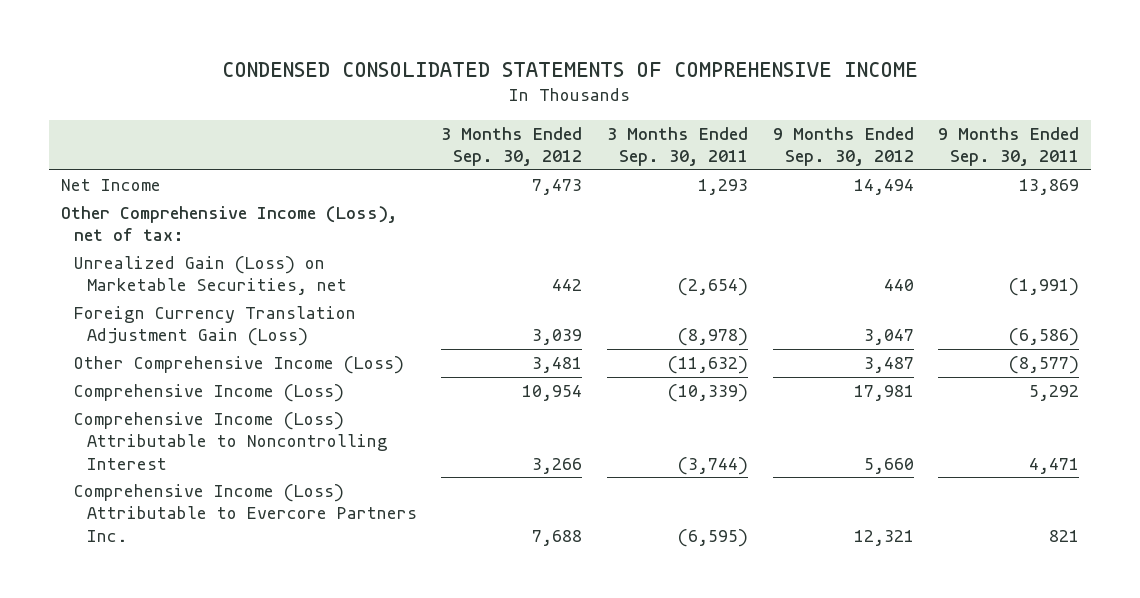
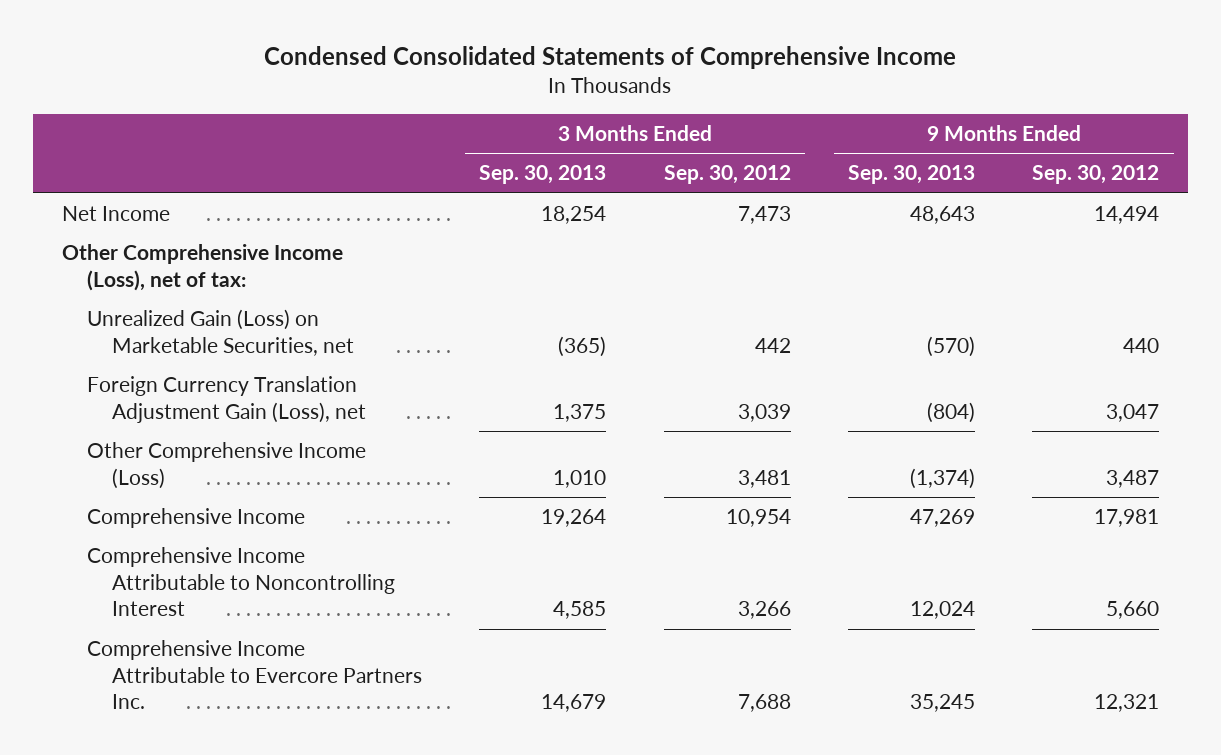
[222,61,919,77] CONDENSED CONSOLIDATED STATEMENTS OF COMPREHENSIVE INCOME -> [264,46,957,70] Condensed Consolidated Statements of Comprehensive Income
[606,126,748,166] 3 Months Ended Sep. 30, 2011 -> none
[938,126,1080,166] 9 Months Ended Sep. 30, 2011 -> none
none -> [479,165,607,185] Sep. 30, 2013
none -> [848,165,976,185] Sep. 30, 2013
[74,306,357,347] Foreign Currency Translation Adjustment Gain (Loss) -> [86,376,367,423] Foreign Currency Translation Adjustment Gain (Loss), net
[74,384,345,403] Comprehensive Income (Loss) -> [86,508,305,529] Comprehensive Income
[74,412,388,470] Comprehensive Income (Loss) Attributable to Noncontrolling Interest -> [86,547,396,617] Comprehensive Income Attributable to Noncontrolling Interest
[74,484,417,542] Comprehensive Income (Loss) Attributable to Evercore Partners Inc. -> [86,640,423,710] Comprehensive Income Attributable to Evercore Partners Inc.

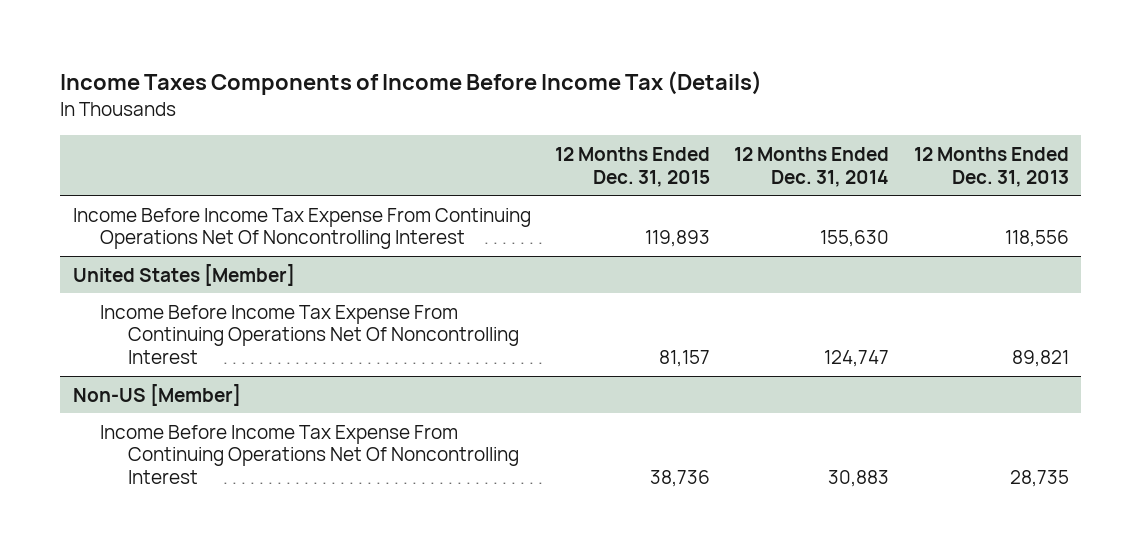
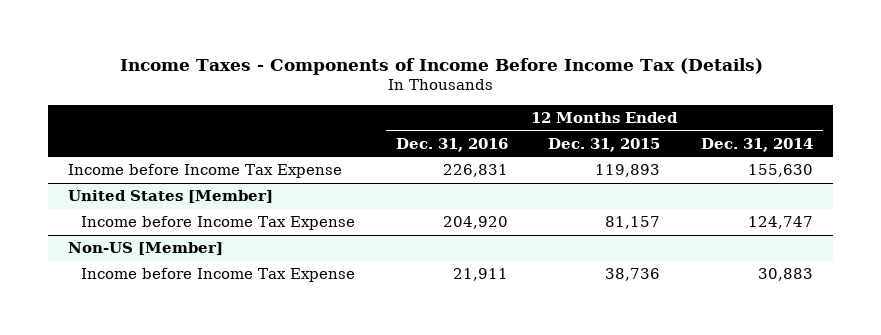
[60,71,763,96] Income Taxes Components of Income Before Income Tax (Details) -> [119,57,763,75] Income Taxes - Components of Income Before Income Tax (Details)
[913,146,1069,187] 12 Months Ended Dec. 31, 2013 -> none
none -> [395,137,508,152] Dec. 31, 2016
[72,207,531,250] Income Before Income Tax Expense From Continuing Operations Net Of Noncontrolling Interest -> [68,164,343,179] Income before Income Tax Expense
[100,304,520,365] Income Before Income Tax Expense From Continuing Operations Net Of Noncontrolling Interest -> [81,216,356,231] Income before Income Tax Expense
[100,424,520,485] Income Before Income Tax Expense From Continuing Operations Net Of Noncontrolling Interest -> [81,268,356,283] Income before Income Tax Expense

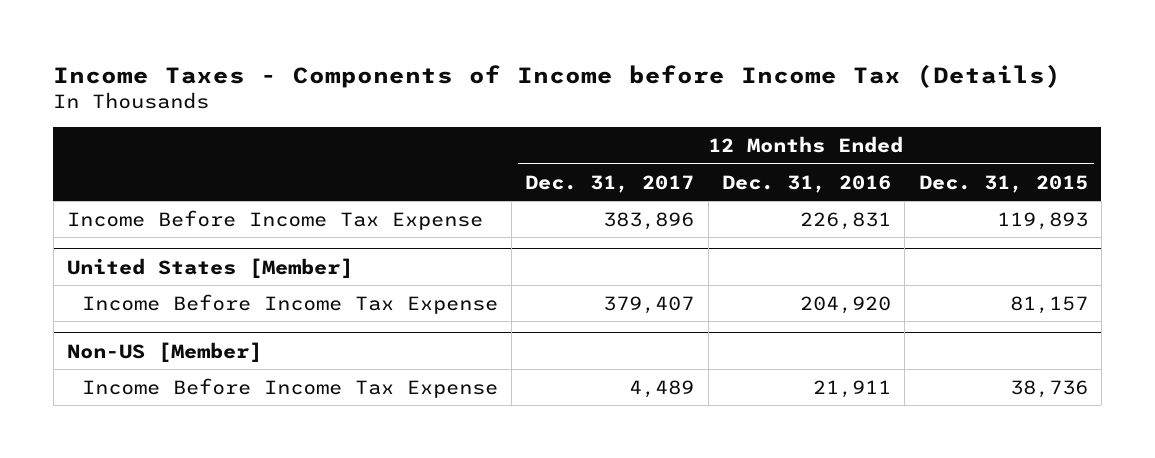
[119,57,763,75] Income Taxes - Components of Income Before Income Tax (Details) -> [53,63,1062,88] Income Taxes - Components of Income before Income Tax (Details)
[701,137,814,152] Dec. 31, 2014 -> none
none -> [525,174,695,193] Dec. 31, 2017
[68,164,343,179] Income before Income Tax Expense -> [67,209,484,230] Income Before Income Tax Expense
[81,216,356,231] Income before Income Tax Expense -> [81,293,498,314] Income Before Income Tax Expense
[81,268,356,283] Income before Income Tax Expense -> [81,377,498,398] Income Before Income Tax Expense

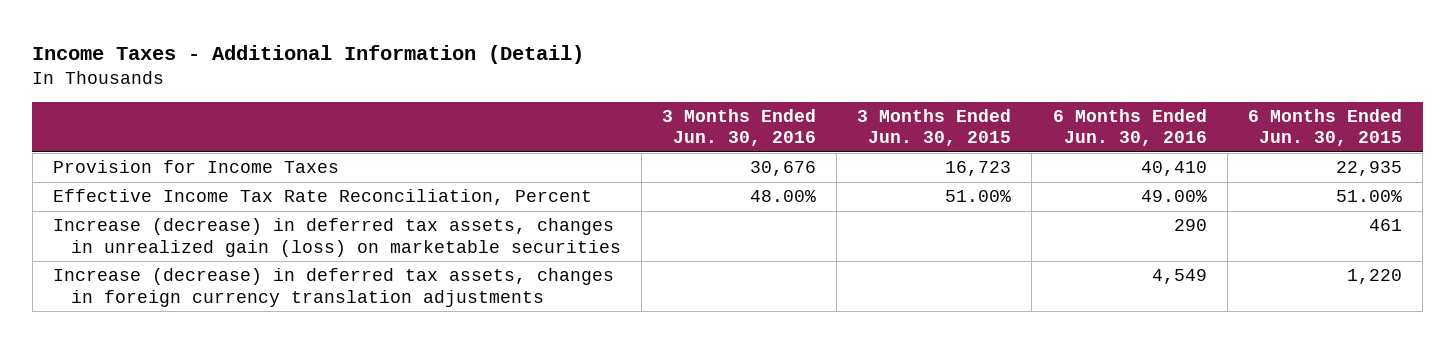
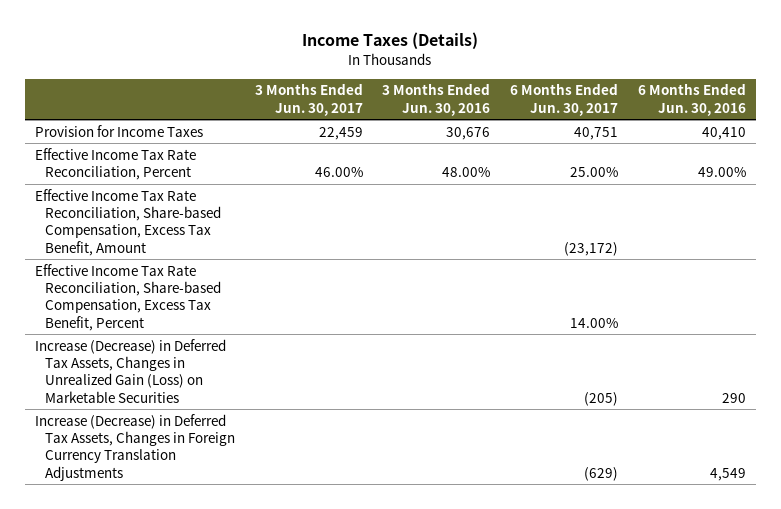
[32,44,585,64] Income Taxes - Additional Information (Detail) -> [302,32,479,50] Income Taxes (Details)
[857,109,1012,147] 3 Months Ended Jun. 30, 2015 -> none
[1247,109,1402,147] 6 Months Ended Jun. 30, 2015 -> none
none -> [254,83,363,116] 3 Months Ended Jun. 30, 2017
none -> [510,83,619,116] 6 Months Ended Jun. 30, 2017
none -> [34,188,221,256] Effective Income Tax Rate Reconciliation, Share-based Compensation, Excess Tax Benefit, Amount
none -> [34,263,221,331] Effective Income Tax Rate Reconciliation, Share-based Compensation, Excess Tax Benefit, Percent
[52,218,621,257] Increase (decrease) in deferred tax assets, changes in unrealized gain (loss) on marketable securities -> [34,338,226,403] Increase (Decrease) in Deferred Tax Assets, Changes in Unrealized Gain (Loss) on Marketable Securities
[52,268,614,307] Increase (decrease) in deferred tax assets, changes in foreign currency translation adjustments -> [34,413,235,481] Increase (Decrease) in Deferred Tax Assets, Changes in Foreign Currency Translation Adjustments

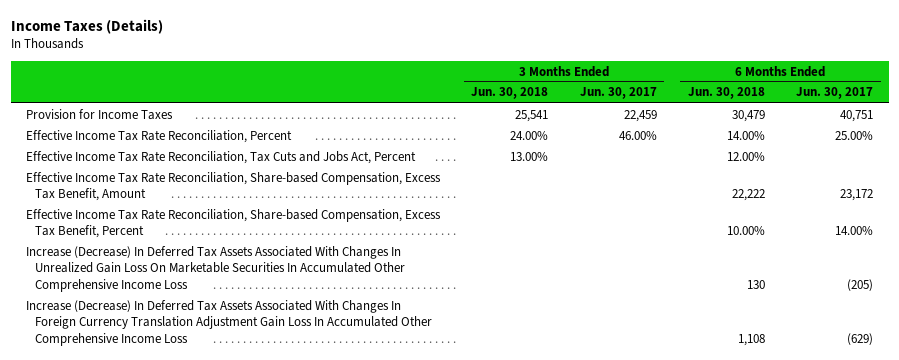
[382,83,491,116] 3 Months Ended Jun. 30, 2016 -> none
[637,83,746,116] 6 Months Ended Jun. 30, 2016 -> none
none -> [471,87,549,100] Jun. 30, 2018
none -> [687,87,765,100] Jun. 30, 2018
none -> [26,150,417,164] Effective Income Tax Rate Reconciliation, Tax Cuts and Jobs Act, Percent
[564,241,619,256] (23,172) -> [840,189,874,202] 23,172
[34,338,226,403] Increase (Decrease) in Deferred Tax Assets, Changes in Unrealized Gain (Loss) on Marketable Securities -> [26,245,406,292] Increase (Decrease) In Deferred Tax Assets Associated With Changes In Unrealized Gain Loss On Marketable Securities In Accumulated Other Comprehensive Income Loss
[34,413,235,481] Increase (Decrease) in Deferred Tax Assets, Changes in Foreign Currency Translation Adjustments -> [26,299,433,346] Increase (Decrease) In Deferred Tax Assets Associated With Changes In Foreign Currency Translation Adjustment Gain Loss In Accumulated Other Comprehensive Income Loss

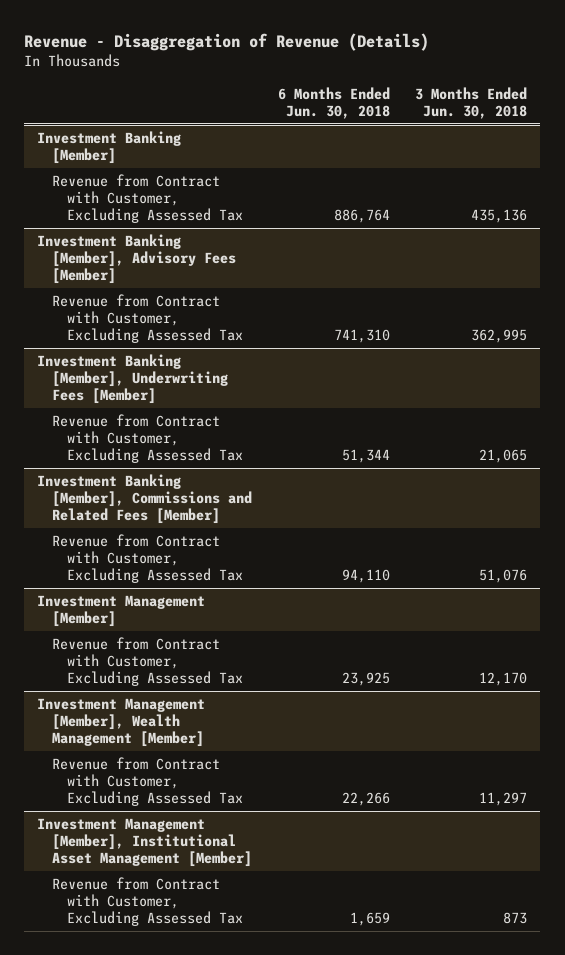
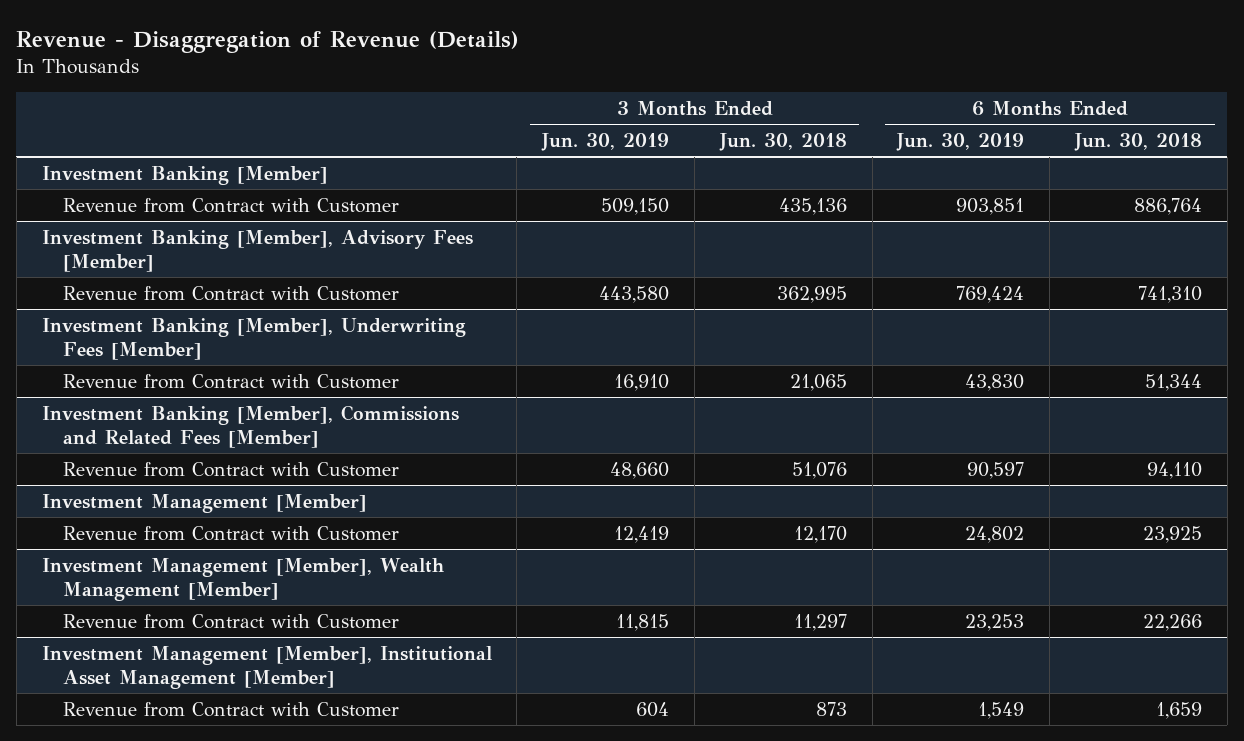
none -> [541,132,670,151] Jun. 30, 2019
none -> [896,132,1025,151] Jun. 30, 2019
[52,174,244,223] Revenue from Contract with Customer, Excluding Assessed Tax -> [63,197,400,213] Revenue from Contract with Customer
[52,294,244,343] Revenue from Contract with Customer, Excluding Assessed Tax -> [63,285,400,301] Revenue from Contract with Customer
[52,414,244,463] Revenue from Contract with Customer, Excluding Assessed Tax -> [63,373,400,389] Revenue from Contract with Customer
[52,534,244,583] Revenue from Contract with Customer, Excluding Assessed Tax -> [63,461,400,477] Revenue from Contract with Customer
[52,637,244,686] Revenue from Contract with Customer, Excluding Assessed Tax -> [63,525,400,541] Revenue from Contract with Customer
[52,757,244,806] Revenue from Contract with Customer, Excluding Assessed Tax -> [63,613,400,629] Revenue from Contract with Customer
[52,877,244,926] Revenue from Contract with Customer, Excluding Assessed Tax -> [63,701,400,717] Revenue from Contract with Customer

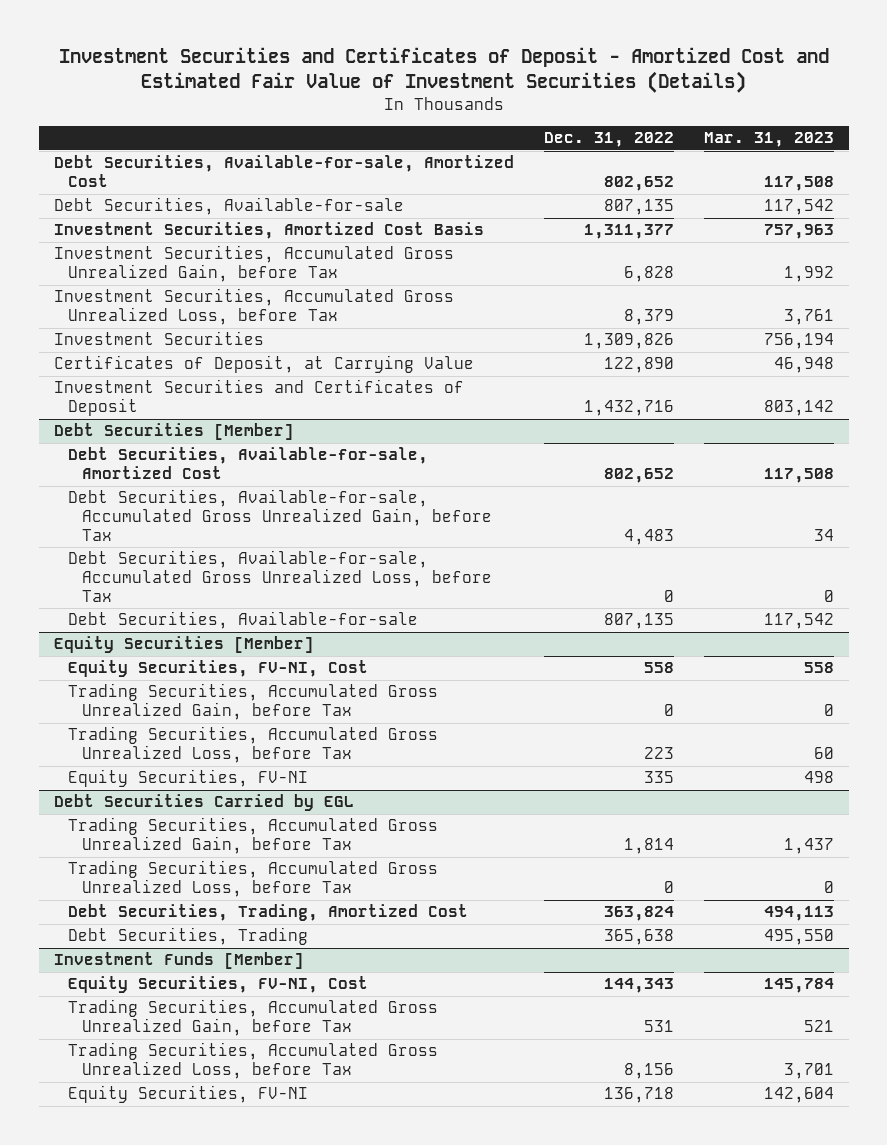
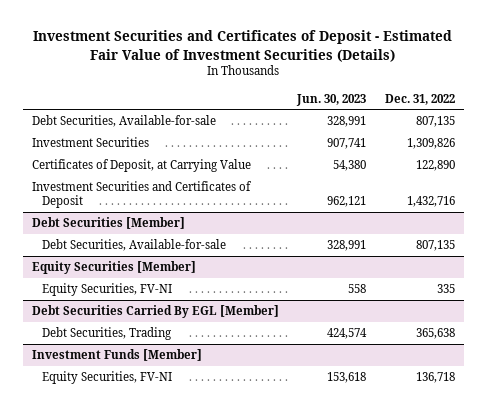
[58,47,829,94] Investment Securities and Certificates of Deposit - Amortized Cost and Estimated Fair Value of Investment Securities (Details) -> [33,30,453,62] Investment Securities and Certificates of Deposit - Estimated Fair Value of Investment Securities (Details)
[703,132,834,148] Mar. 31, 2023 -> none
none -> [296,93,367,106] Jun. 30, 2023
[53,155,514,188] Debt Securities, Available-for-sale, Amortized Cost -> none
[53,222,484,240] Investment Securities, Amortized Cost Basis -> none
[53,245,454,283] Investment Securities, Accumulated Gross Unrealized Gain, before Tax -> none
[53,288,454,326] Investment Securities, Accumulated Gross Unrealized Loss, before Tax -> none
[67,447,428,480] Debt Securities, Available-for-sale, Amortized Cost -> none
[67,489,493,542] Debt Securities, Available-for-sale, Accumulated Gross Unrealized Gain, before Tax -> none
[67,550,493,603] Debt Securities, Available-for-sale, Accumulated Gross Unrealized Loss, before Tax -> none
[67,660,368,678] Equity Securities, FV-NI, Cost -> none
[67,683,438,721] Trading Securities, Accumulated Gross Unrealized Gain, before Tax -> none
[67,726,438,764] Trading Securities, Accumulated Gross Unrealized Loss, before Tax -> none
[67,817,438,855] Trading Securities, Accumulated Gross Unrealized Gain, before Tax -> none
[67,860,438,898] Trading Securities, Accumulated Gross Unrealized Loss, before Tax -> none
[67,904,468,922] Debt Securities, Trading, Amortized Cost -> none
[53,794,354,812] Debt Securities Carried by EGL -> [32,305,280,319] Debt Securities Carried By EGL [Member]
[67,976,368,994] Equity Securities, FV-NI, Cost -> none
[67,999,438,1037] Trading Securities, Accumulated Gross Unrealized Gain, before Tax -> none
[67,1042,438,1080] Trading Securities, Accumulated Gross Unrealized Loss, before Tax -> none

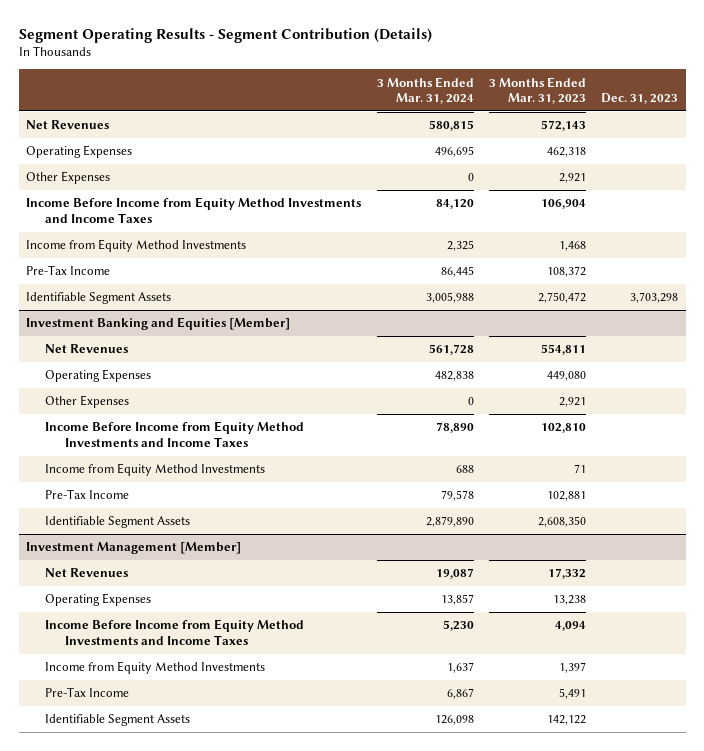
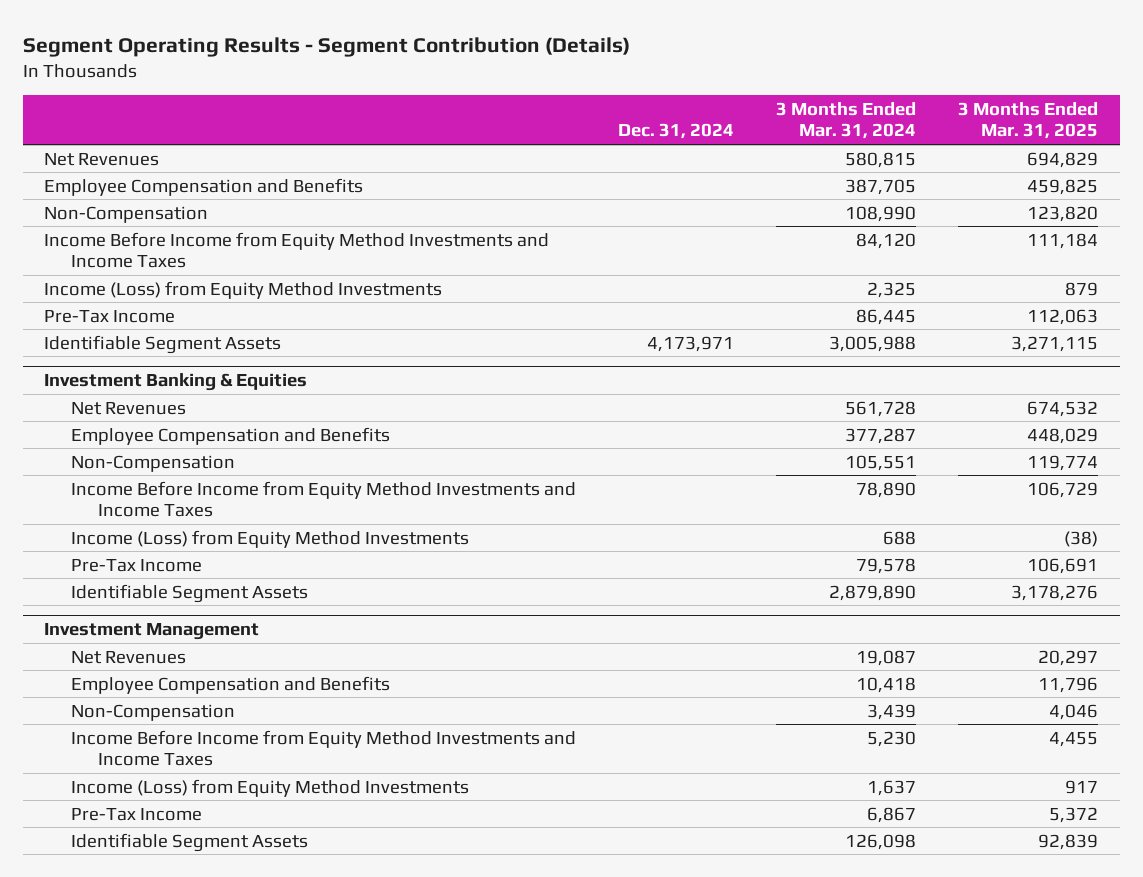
[488,76,586,105] 3 Months Ended Mar. 31, 2023 -> none
[601,93,679,105] Dec. 31, 2023 -> none
none -> [618,123,735,140] Dec. 31, 2024
none -> [958,101,1099,140] 3 Months Ended Mar. 31, 2025
[26,145,133,159] Operating Expenses -> none
[26,171,111,185] Other Expenses -> none
none -> [44,177,364,196] Employee Compensation and Benefits
none -> [44,205,209,223] Non-Compensation
[26,239,247,253] Income from Equity Method Investments -> [44,280,443,299] Income (Loss) from Equity Method Investments
[26,317,291,331] Investment Banking and Equities [Member] -> [44,373,308,392] Investment Banking & Equities
[45,369,152,383] Operating Expenses -> none
[45,395,130,409] Other Expenses -> none
none -> [71,426,391,445] Employee Compensation and Benefits
none -> [71,454,236,472] Non-Compensation
[45,463,266,477] Income from Equity Method Investments -> [71,529,470,548] Income (Loss) from Equity Method Investments
[26,542,242,555] Investment Management [Member] -> [44,623,260,641] Investment Management
[45,593,152,607] Operating Expenses -> none
none -> [71,675,391,694] Employee Compensation and Benefits
none -> [71,703,236,721] Non-Compensation
[45,661,266,675] Income from Equity Method Investments -> [71,778,470,797] Income (Loss) from Equity Method Investments

